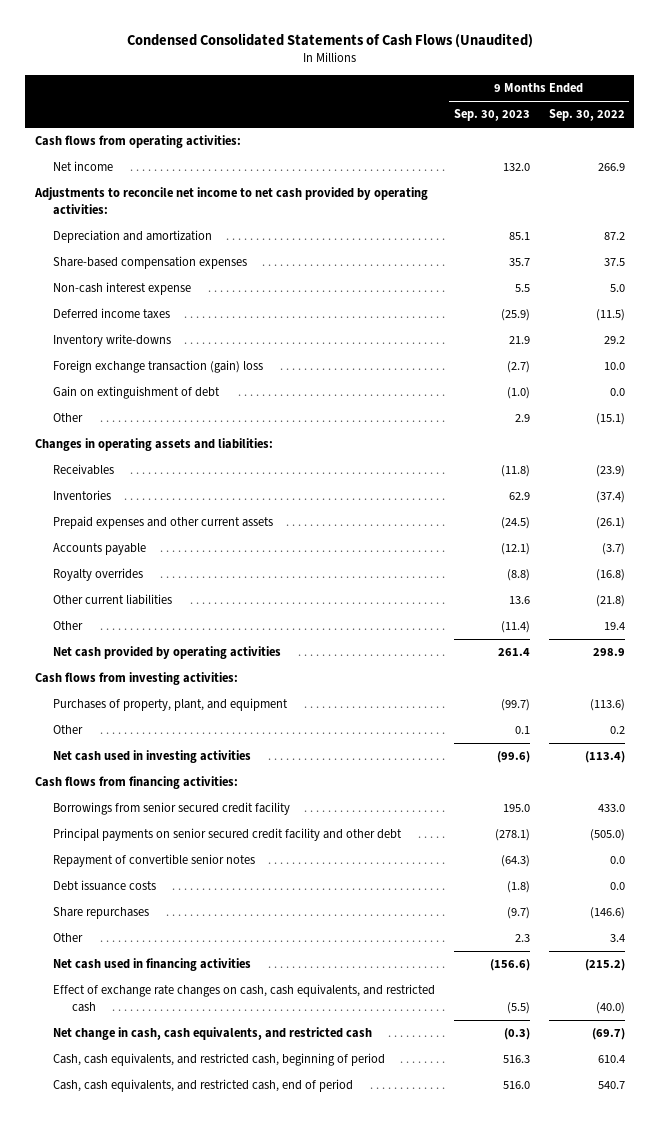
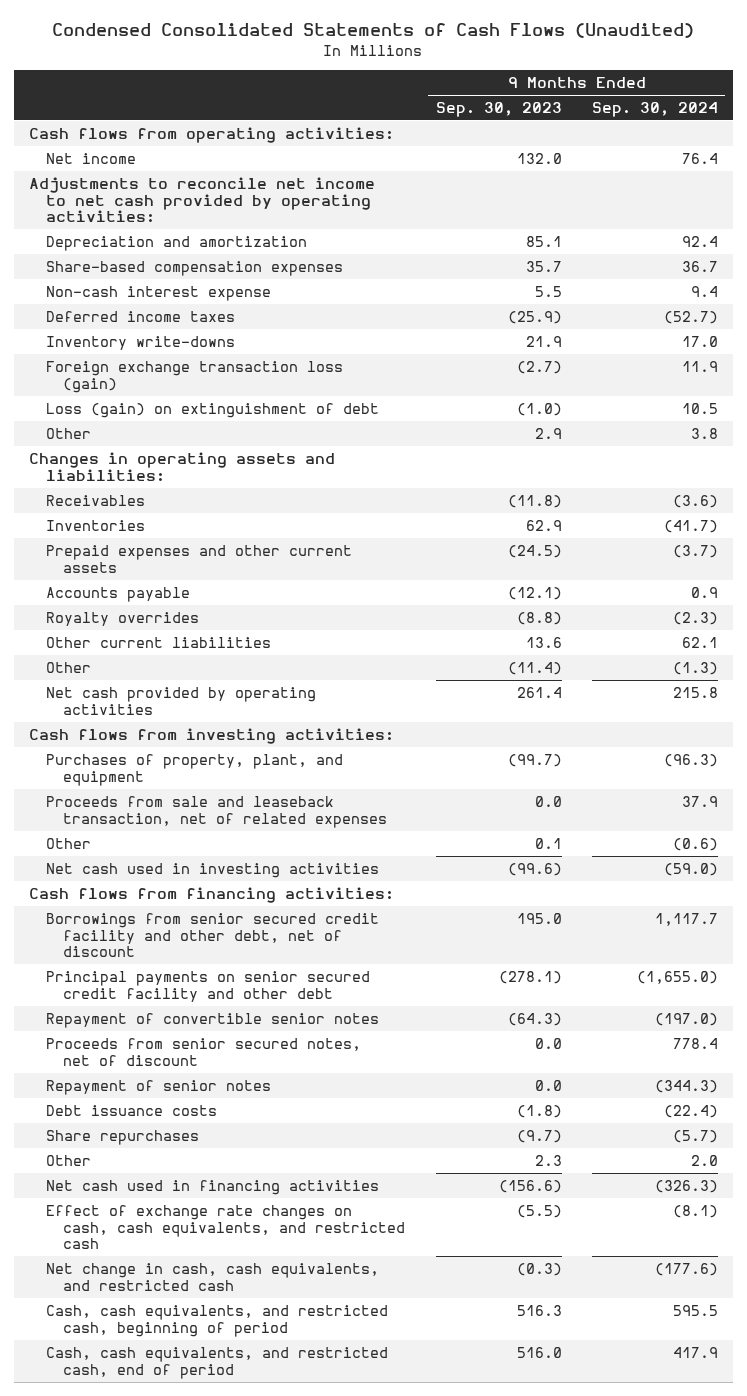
[548,109,625,122] Sep. 30, 2022 -> none
none -> [591,101,718,117] Sep. 30, 2024
[53,360,264,374] Foreign exchange transaction (gain) loss -> [46,360,344,393] Foreign exchange transaction loss (gain)
[53,386,221,400] Gain on extinguishment of debt -> [46,402,380,418] Loss (gain) on extinguishment of debt
none -> [46,795,388,828] Proceeds from sale and leaseback transaction, net of related expenses
[53,802,291,816] Borrowings from senior secured credit facility -> [46,912,380,958] Borrowings from senior secured credit facility and other debt, net of discount
none -> [46,1037,362,1066] Proceeds from senior secured notes, net of discount
none -> [46,1079,272,1095] Repayment of senior notes

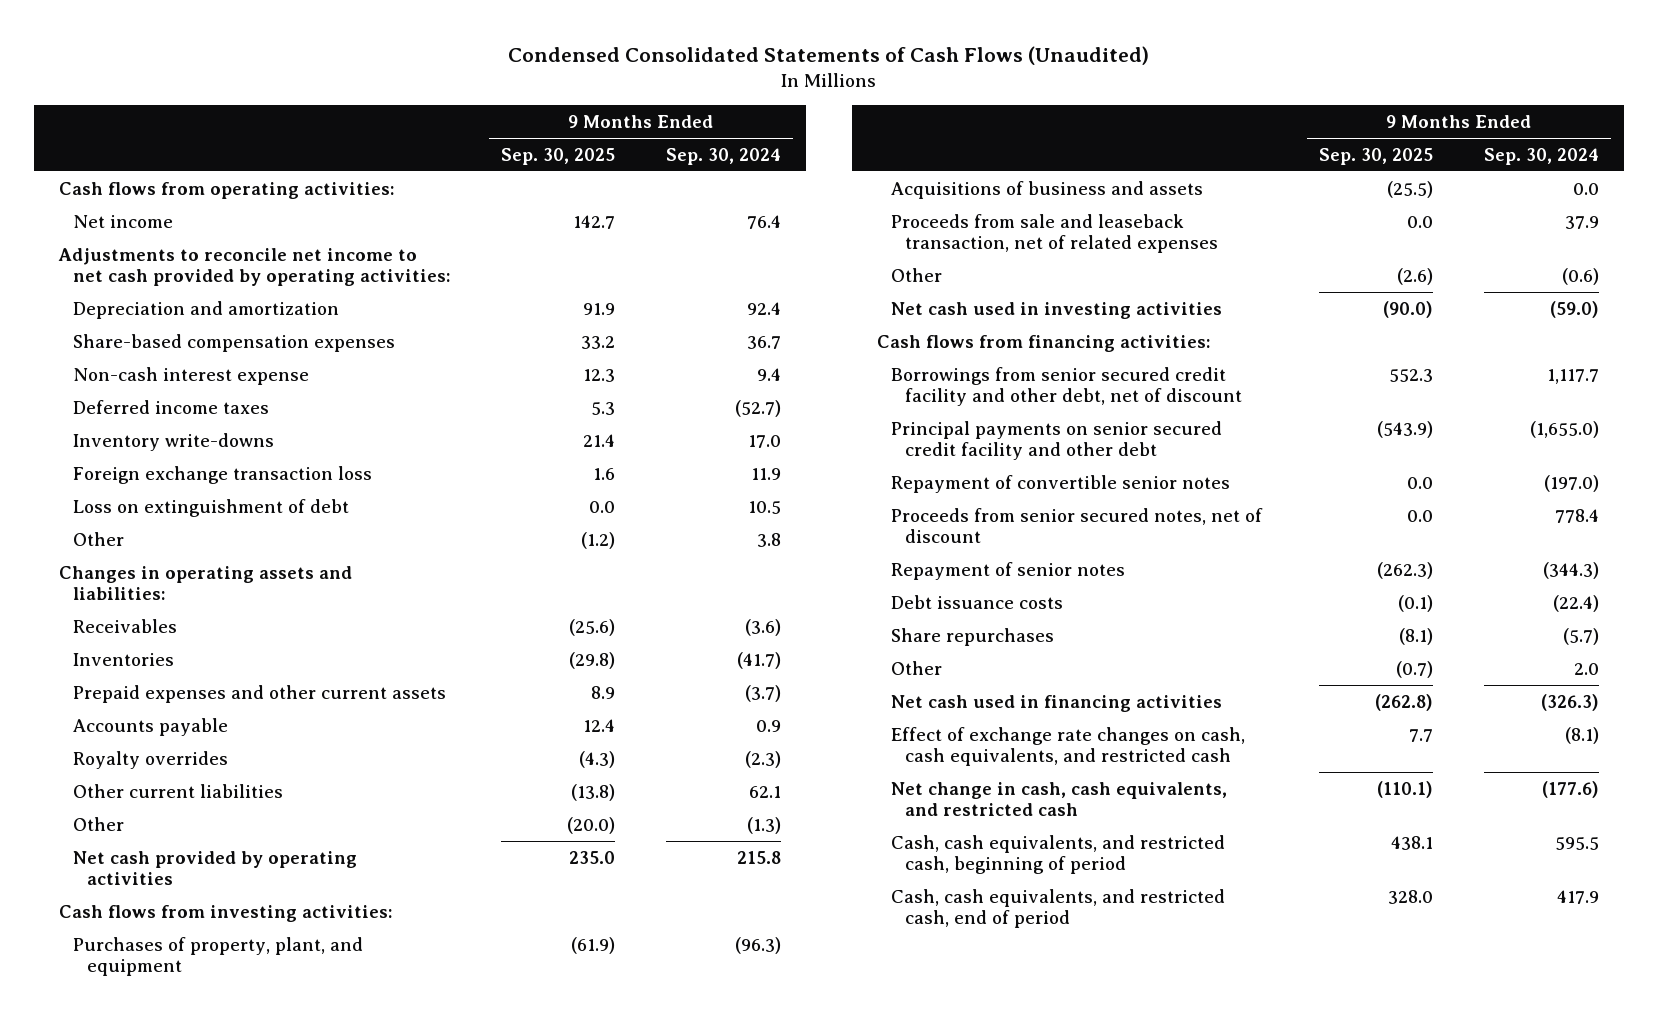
[435,101,562,117] Sep. 30, 2023 -> none
none -> [501,147,616,165] Sep. 30, 2025
[46,360,344,393] Foreign exchange transaction loss (gain) -> [72,465,372,484] Foreign exchange transaction loss
[46,402,380,418] Loss (gain) on extinguishment of debt -> [72,498,349,517] Loss on extinguishment of debt
none -> [890,180,1203,199] Acquisitions of business and assets

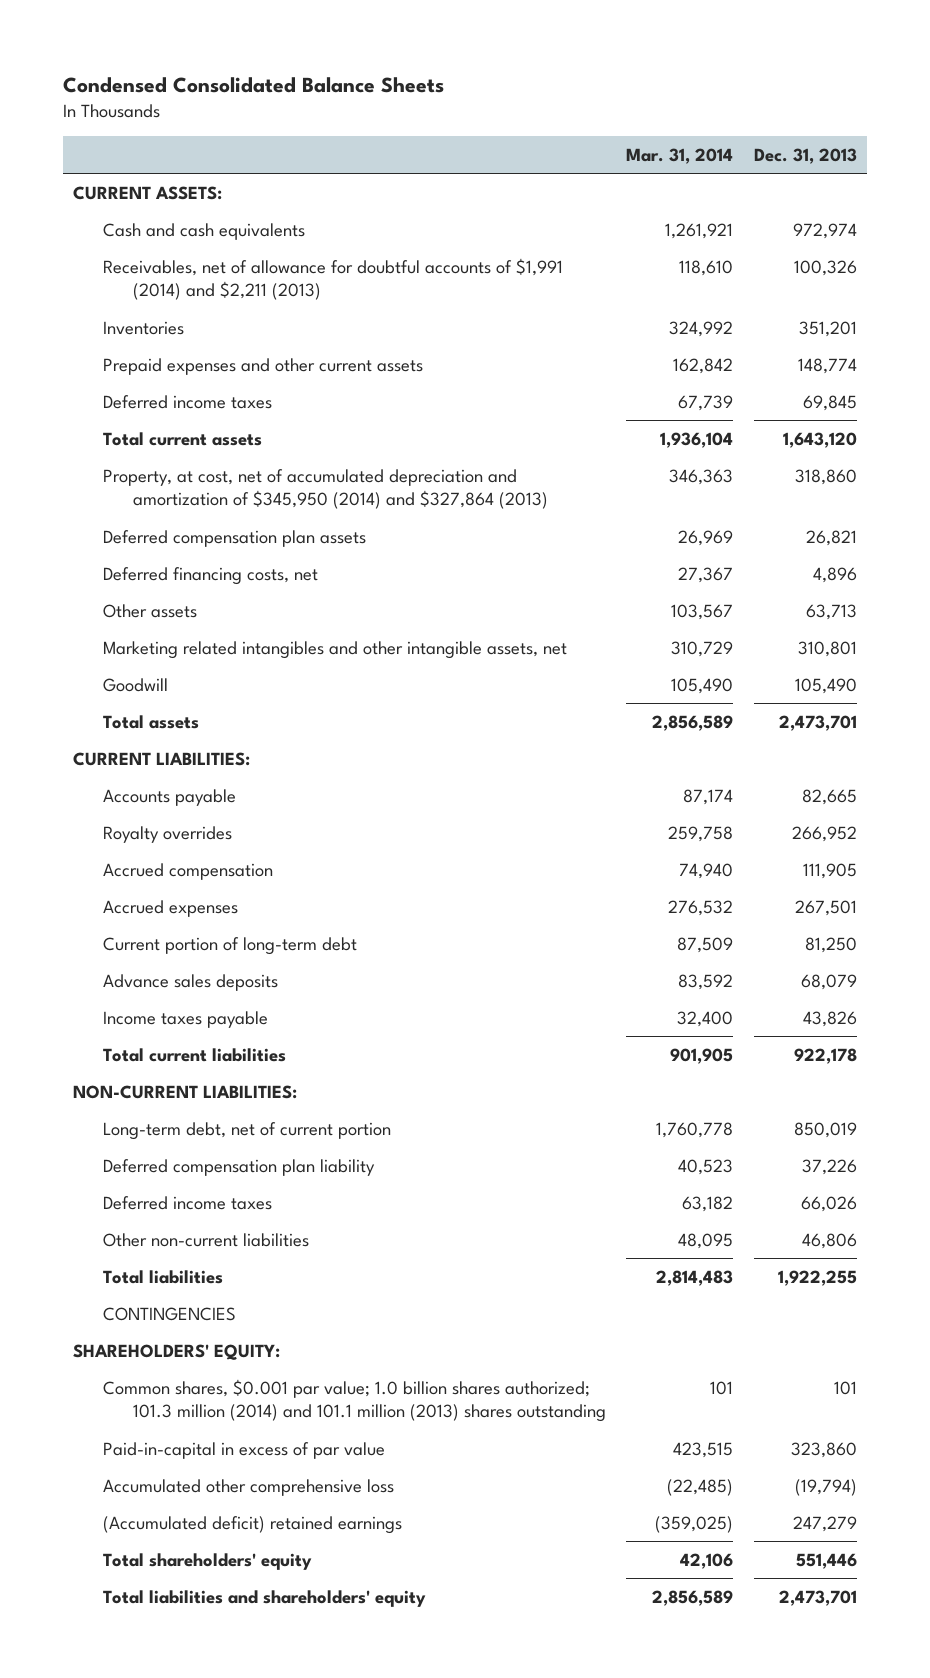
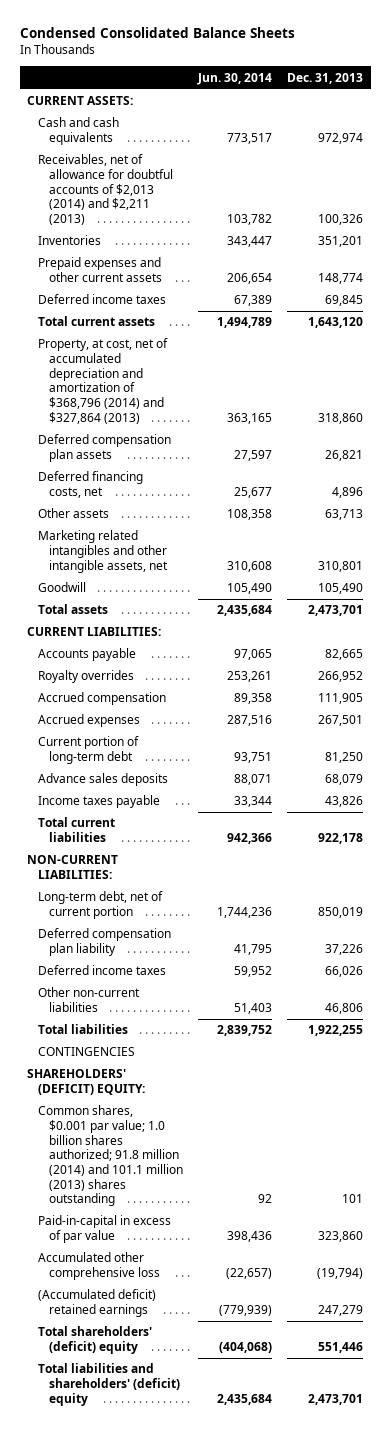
[626,147,734,164] Mar. 31, 2014 -> none
none -> [196,72,272,85] Jun. 30, 2014
[102,257,563,301] Receivables, net of allowance for doubtful accounts of $1,991 (2014) and $2,211 (2013) -> [37,154,173,226] Receivables, net of allowance for doubtful accounts of $2,013 (2014) and $2,211 (2013)
[102,468,548,510] Property, at cost, net of accumulated depreciation and amortization of $345,950 (2014) and $327,864 (2013) -> [37,338,168,424] Property, at cost, net of accumulated depreciation and amortization of $368,796 (2014) and $327,864 (2013)
[73,1343,281,1360] SHAREHOLDERS' EQUITY: -> [27,1069,145,1096] SHAREHOLDERS' (DEFICIT) EQUITY:
[102,1378,606,1423] Common shares, $0.001 par value; 1.0 billion shares authorized; 101.3 million (2014) and 101.1 million (2013) shares outstanding -> [37,1105,183,1207] Common shares, $0.001 par value; 1.0 billion shares authorized; 91.8 million (2014) and 101.1 million (2013) shares outstanding
[102,1552,312,1570] Total shareholders' equity -> [37,1326,152,1355] Total shareholders' (deficit) equity
[102,1589,426,1607] Total liabilities and shareholders' equity -> [37,1363,180,1406] Total liabilities and shareholders' (deficit) equity

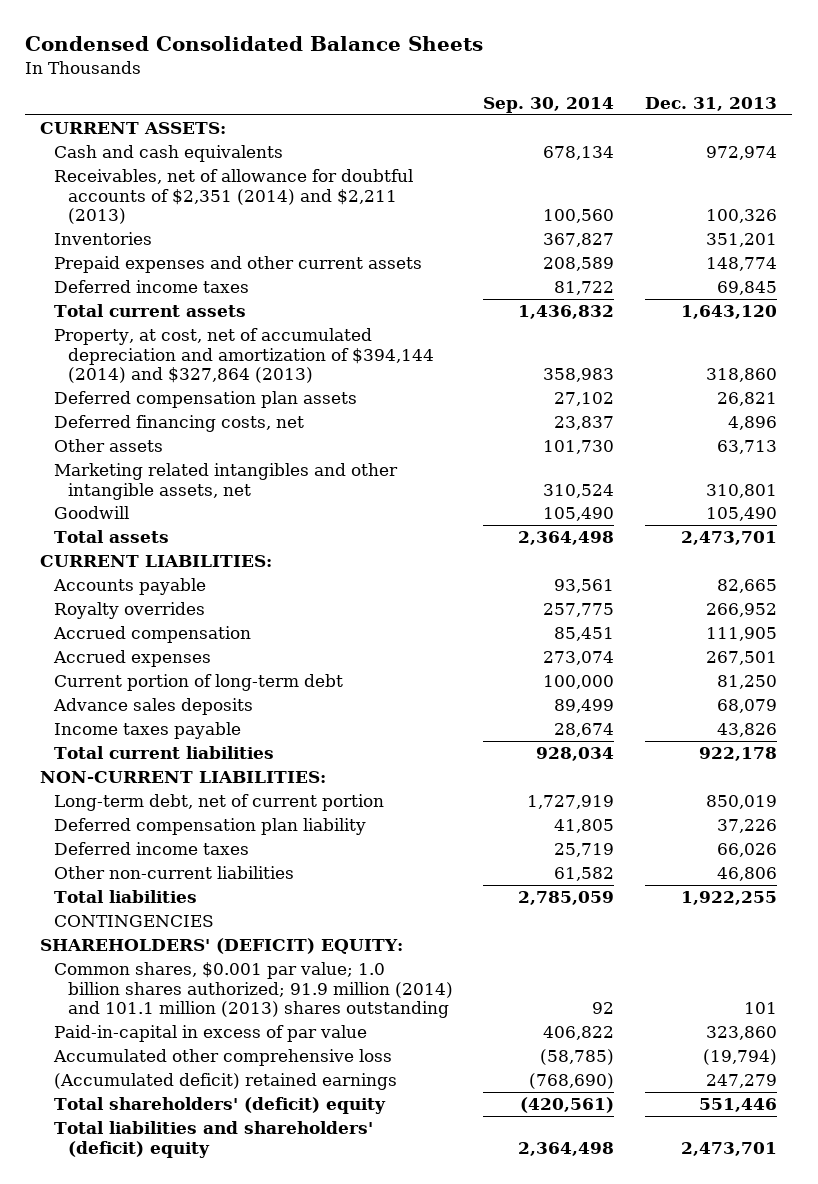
[196,72,272,85] Jun. 30, 2014 -> none
none -> [483,96,615,113] Sep. 30, 2014
[37,154,173,226] Receivables, net of allowance for doubtful accounts of $2,013 (2014) and $2,211 (2013) -> [54,169,414,225] Receivables, net of allowance for doubtful accounts of $2,351 (2014) and $2,211 (2013)
[37,338,168,424] Property, at cost, net of accumulated depreciation and amortization of $368,796 (2014) and $327,864 (2013) -> [54,328,434,384] Property, at cost, net of accumulated depreciation and amortization of $394,144 (2014) and $327,864 (2013)
[37,1105,183,1207] Common shares, $0.001 par value; 1.0 billion shares authorized; 91.8 million (2014) and 101.1 million (2013) shares outstanding -> [54,962,453,1019] Common shares, $0.001 par value; 1.0 billion shares authorized; 91.9 million (2014) and 101.1 million (2013) shares outstanding

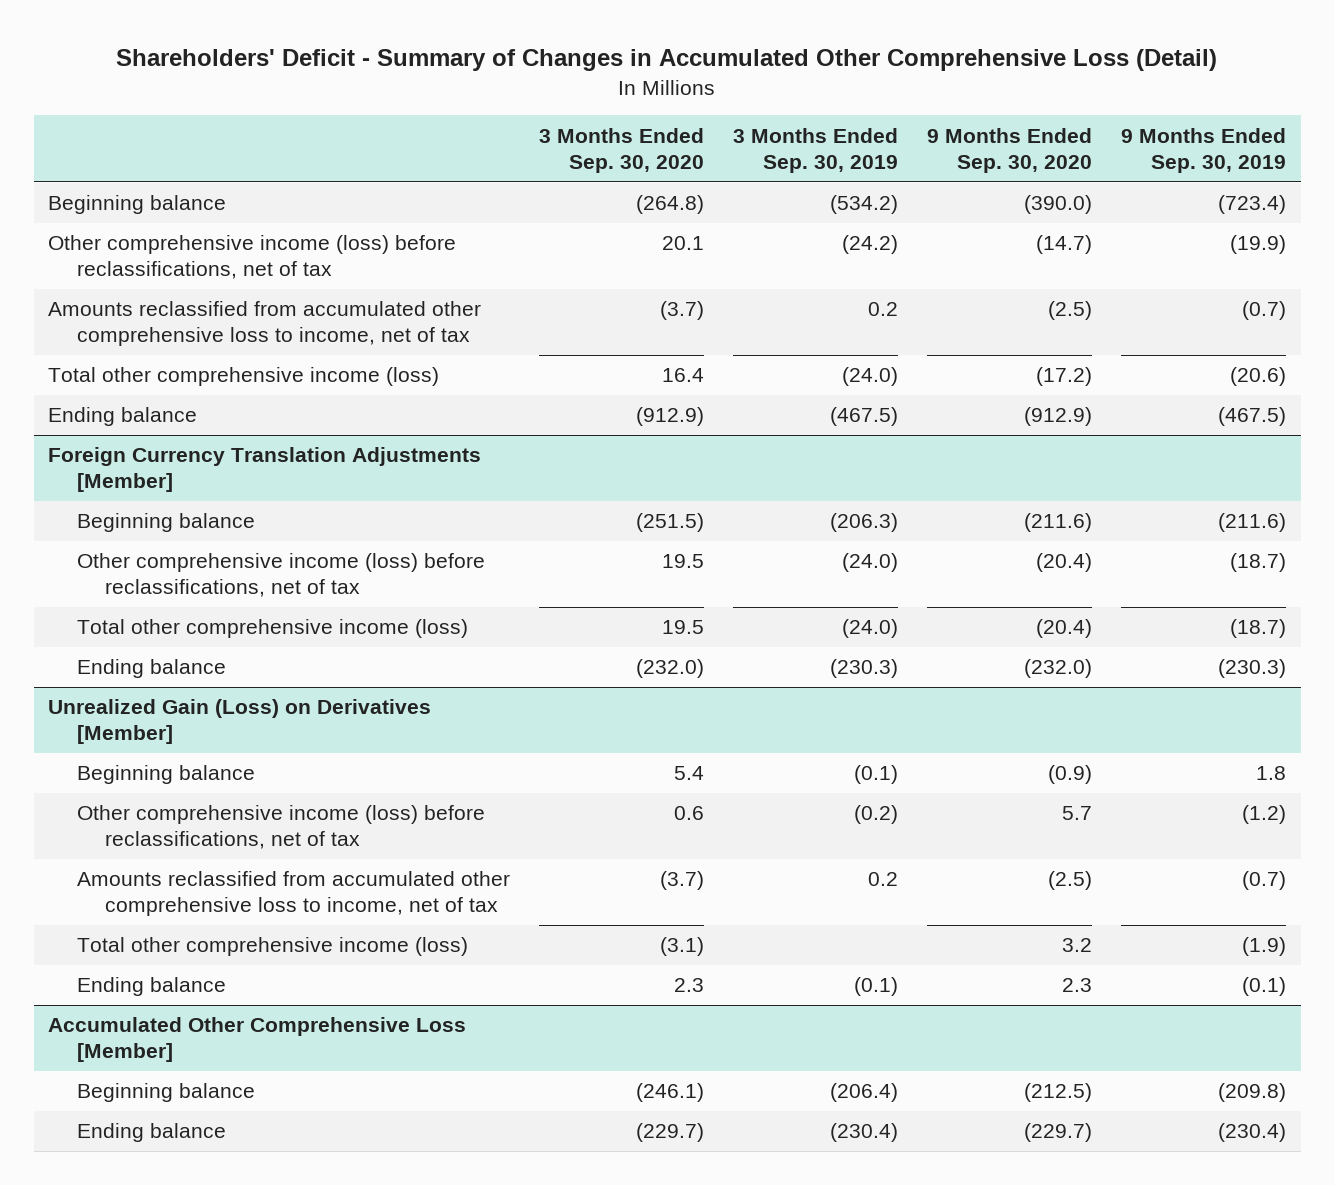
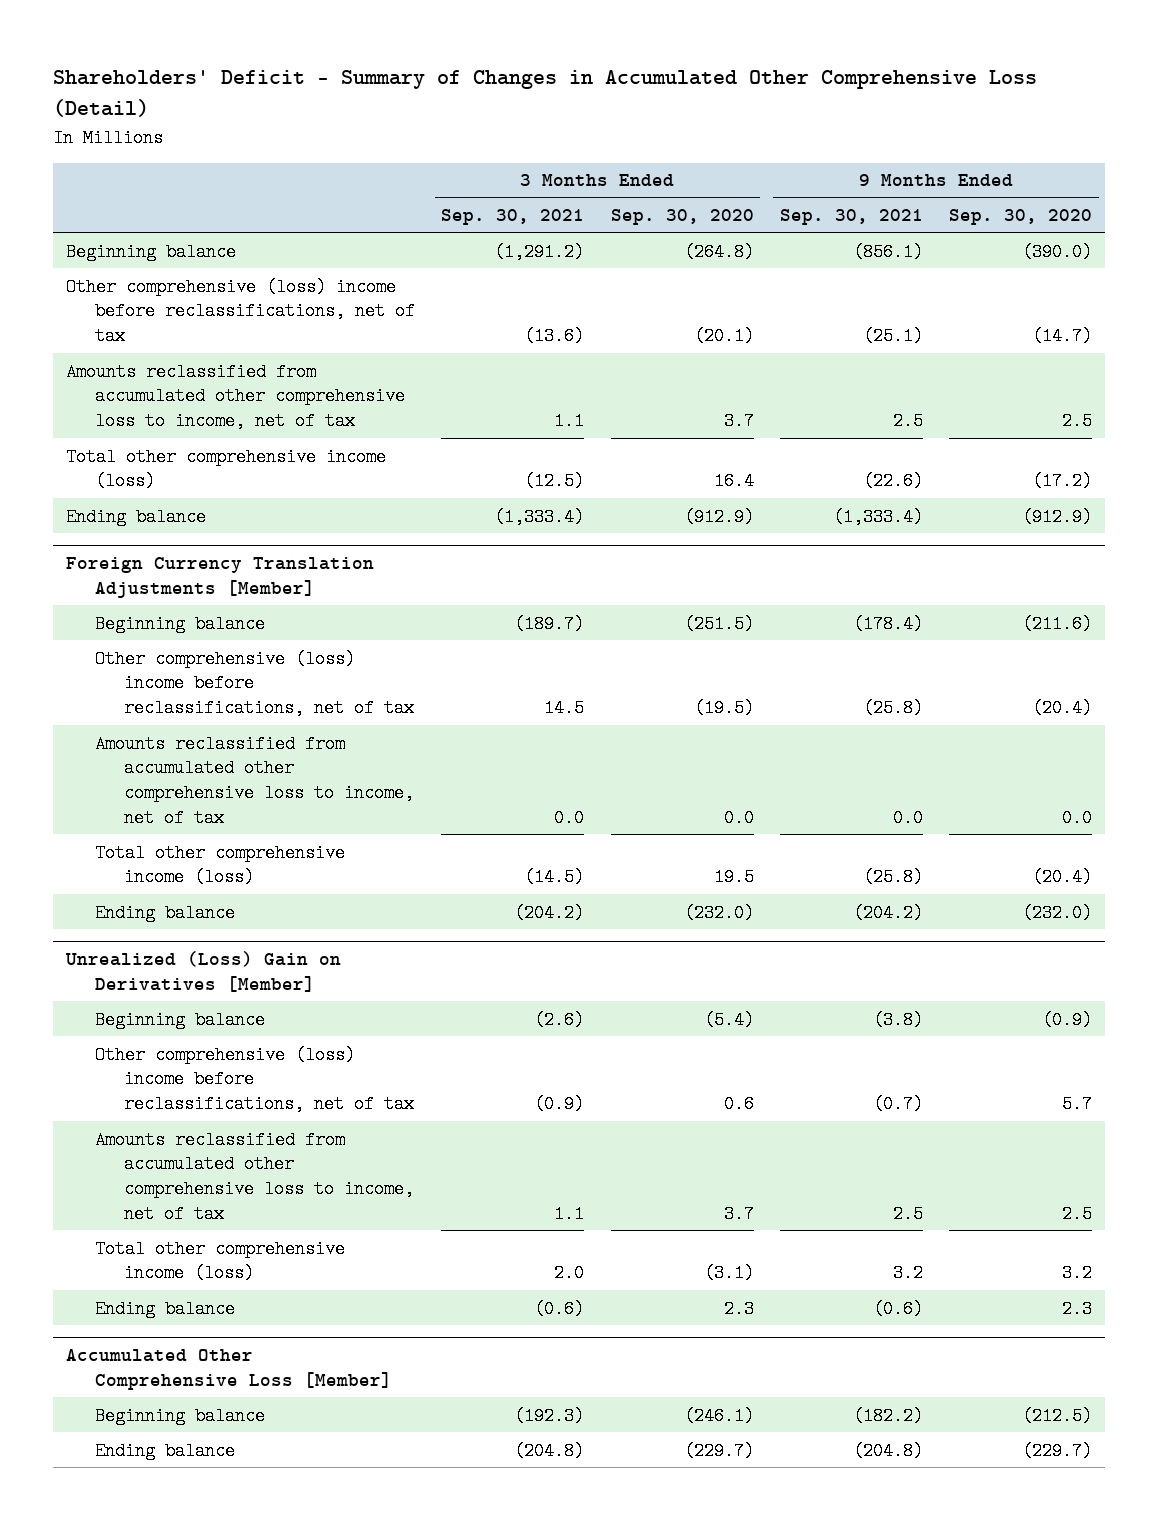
[732,127,898,173] 3 Months Ended Sep. 30, 2019 -> none
[1121,127,1287,173] 9 Months Ended Sep. 30, 2019 -> none
none -> [441,209,585,226] Sep. 30, 2021
none -> [779,209,923,226] Sep. 30, 2021
[48,235,457,280] Other comprehensive income (loss) before reclassifications, net of tax -> [65,277,415,346] Other comprehensive (loss) income before reclassifications, net of tax
[661,236,704,251] 20.1 -> [693,327,754,346] (20.1)
[659,301,704,321] (3.7) -> [723,412,754,431] 3.7
[1048,301,1093,321] (2.5) -> [1062,412,1093,431] 2.5
[76,553,485,598] Other comprehensive income (loss) before reclassifications, net of tax -> [94,649,415,718] Other comprehensive (loss) income before reclassifications, net of tax
[661,554,704,569] 19.5 -> [693,699,754,718] (19.5)
none -> [94,734,415,828] Amounts reclassified from accumulated other comprehensive loss to income, net of tax
[48,699,432,745] Unrealized Gain (Loss) on Derivatives [Member] -> [64,951,341,992] Unrealized (Loss) Gain on Derivatives [Member]
[673,766,704,781] 5.4 -> [703,1010,754,1029] (5.4)
[76,805,485,850] Other comprehensive income (loss) before reclassifications, net of tax -> [94,1045,415,1114] Other comprehensive (loss) income before reclassifications, net of tax
[659,871,704,891] (3.7) -> [723,1205,754,1224] 3.7
[1048,871,1093,891] (2.5) -> [1062,1205,1093,1224] 2.5

